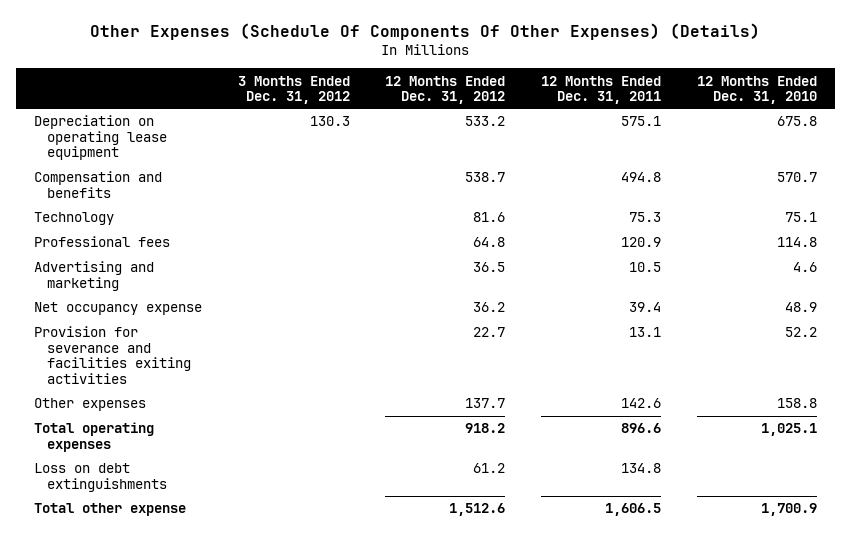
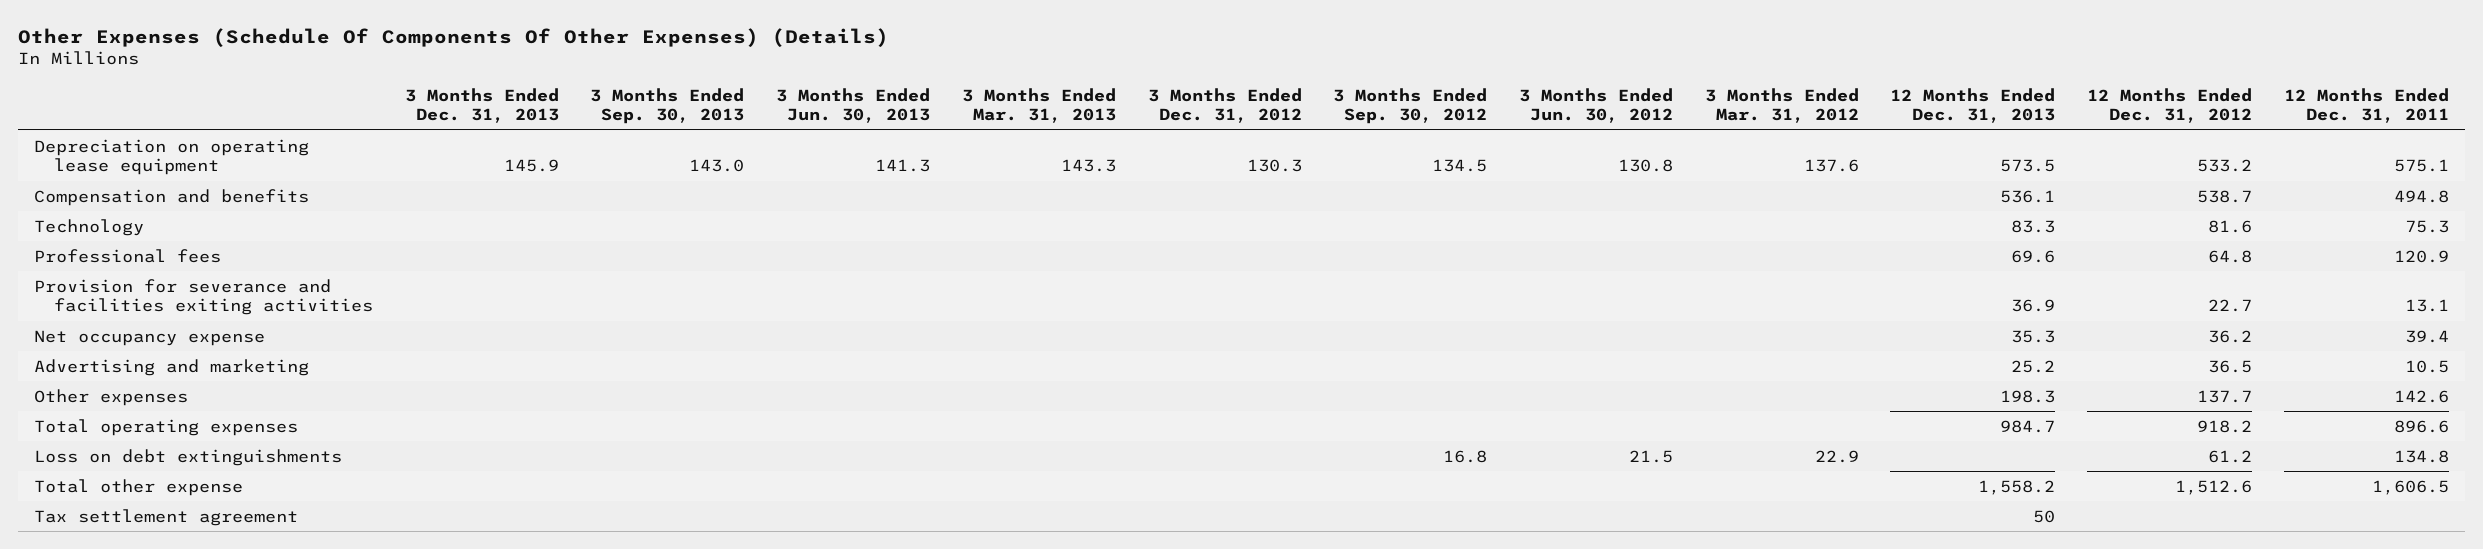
[697,75,818,105] 12 Months Ended Dec. 31, 2010 -> none
none -> [404,87,559,124] 3 Months Ended Dec. 31, 2013
none -> [590,87,745,125] 3 Months Ended Sep. 30, 2013
none -> [776,87,931,124] 3 Months Ended Jun. 30, 2013
none -> [961,87,1116,124] 3 Months Ended Mar. 31, 2013
none -> [1333,87,1488,125] 3 Months Ended Sep. 30, 2012
none -> [1518,87,1673,124] 3 Months Ended Jun. 30, 2012
none -> [1704,87,1859,124] 3 Months Ended Mar. 31, 2012
none -> [1890,87,2056,124] 12 Months Ended Dec. 31, 2013
[33,302,202,316] Net occupancy expense -> [34,329,266,346] Net occupancy expense
[33,261,154,291] Advertising and marketing -> [34,358,310,376] Advertising and marketing
none -> [34,508,299,526] Tax settlement agreement

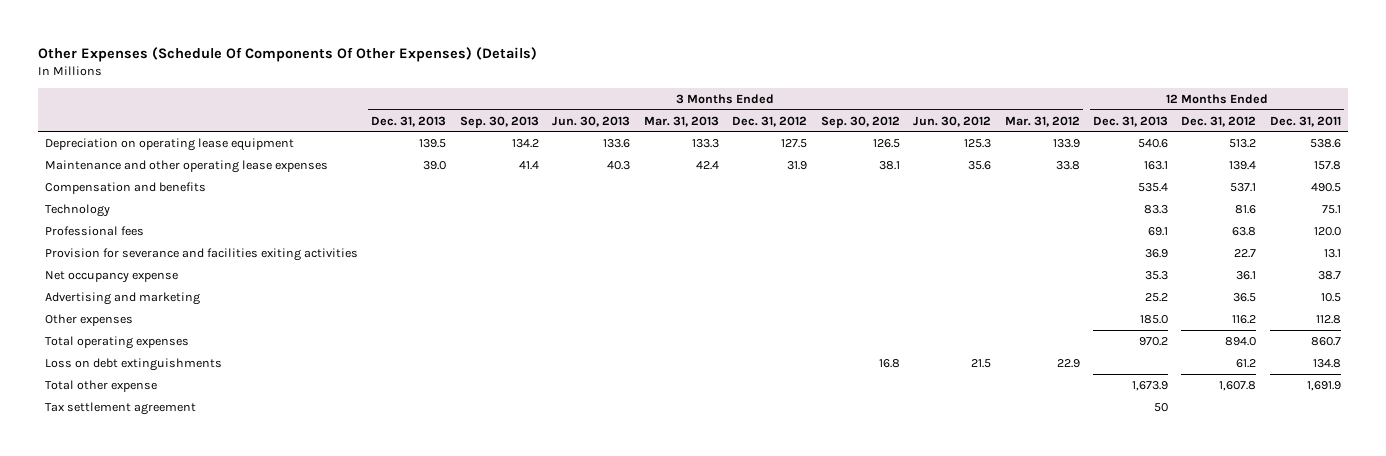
[503,159,559,173] 145.9 -> [419,138,447,148] 139.5
[689,159,745,173] 143.0 -> [511,138,539,148] 134.2
[875,159,931,173] 141.3 -> [603,138,631,148] 133.6
[1060,159,1116,173] 143.3 -> [691,138,719,148] 133.3
[1246,159,1302,173] 130.3 -> [781,138,808,148] 127.5
[1432,159,1488,173] 134.5 -> [872,138,900,148] 126.5
[1617,159,1673,173] 130.8 -> [964,138,992,148] 125.3
[1803,159,1859,173] 137.6 -> [1052,138,1080,148] 133.9
[2000,159,2056,173] 573.5 -> [1138,138,1169,148] 540.6
[2197,159,2253,173] 533.2 -> [1229,138,1257,148] 513.2
[2393,159,2449,173] 575.1 -> [1309,138,1341,148] 538.6
none -> [44,159,328,173] Maintenance and other operating lease expenses
[2000,189,2056,203] 536.1 -> [1138,182,1169,192] 535.4
[2197,189,2253,203] 538.7 -> [1230,182,1257,192] 537.1
[2393,189,2449,203] 494.8 -> [1310,182,1341,192] 490.5
[2404,219,2449,233] 75.3 -> [1321,204,1341,214] 75.1
[2011,249,2056,263] 69.6 -> [1148,226,1169,236] 69.1
[2208,249,2253,263] 64.8 -> [1232,226,1257,236] 63.8
[2393,249,2449,263] 120.9 -> [1313,226,1341,236] 120.0
[2208,329,2253,343] 36.2 -> [1236,270,1257,280] 36.1
[2404,329,2449,343] 39.4 -> [1317,270,1341,280] 38.7
[2000,389,2056,403] 198.3 -> [1140,314,1169,324] 185.0
[2197,389,2253,403] 137.7 -> [1232,314,1257,324] 116.2
[2393,389,2449,403] 142.6 -> [1315,314,1341,324] 112.8
[2000,419,2056,433] 984.7 -> [1139,336,1169,346] 970.2
[2197,419,2253,433] 918.2 -> [1225,336,1257,346] 894.0
[2393,419,2449,433] 896.6 -> [1310,336,1341,346] 860.7
[1978,479,2056,495] 1,558.2 -> [1132,380,1169,391] 1,673.9
[2175,479,2253,495] 1,512.6 -> [1219,380,1257,391] 1,607.8
[2371,479,2449,495] 1,606.5 -> [1306,380,1341,391] 1,691.9

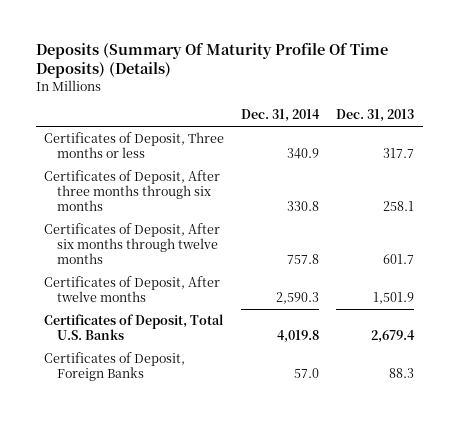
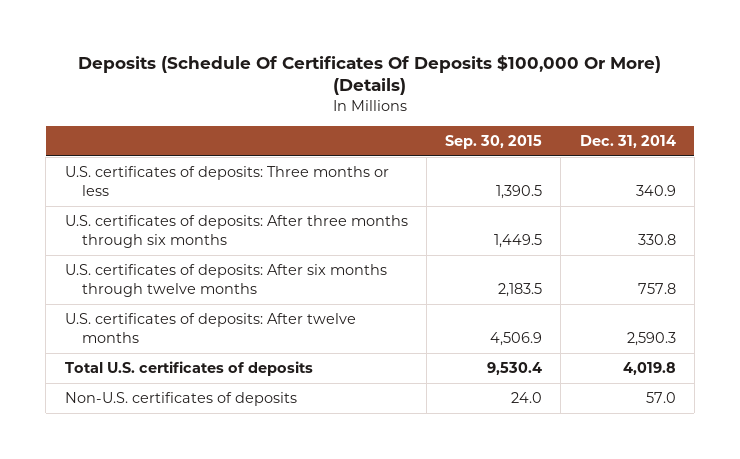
[35,43,388,79] Deposits (Summary Of Maturity Profile Of Time Deposits) (Details) -> [78,54,662,96] Deposits (Schedule Of Certificates Of Deposits $100,000 Or More) (Details)
[336,109,415,123] Dec. 31, 2013 -> none
none -> [445,135,543,150] Sep. 30, 2015
[44,131,225,159] Certificates of Deposit, Three months or less -> [64,166,389,196] U.S. certificates of deposits: Three months or less
[44,169,221,212] Certificates of Deposit, After three months through six months -> [64,215,408,248] U.S. certificates of deposits: After three months through six months
[44,222,221,265] Certificates of Deposit, After six months through twelve months -> [64,264,387,297] U.S. certificates of deposits: After six months through twelve months
[44,275,221,303] Certificates of Deposit, After twelve months -> [64,313,356,343] U.S. certificates of deposits: After twelve months
[44,313,225,341] Certificates of Deposit, Total U.S. Banks -> [64,361,313,377] Total U.S. certificates of deposits
[44,351,186,382] Certificates of Deposit, Foreign Banks -> [64,392,297,407] Non-U.S. certificates of deposits

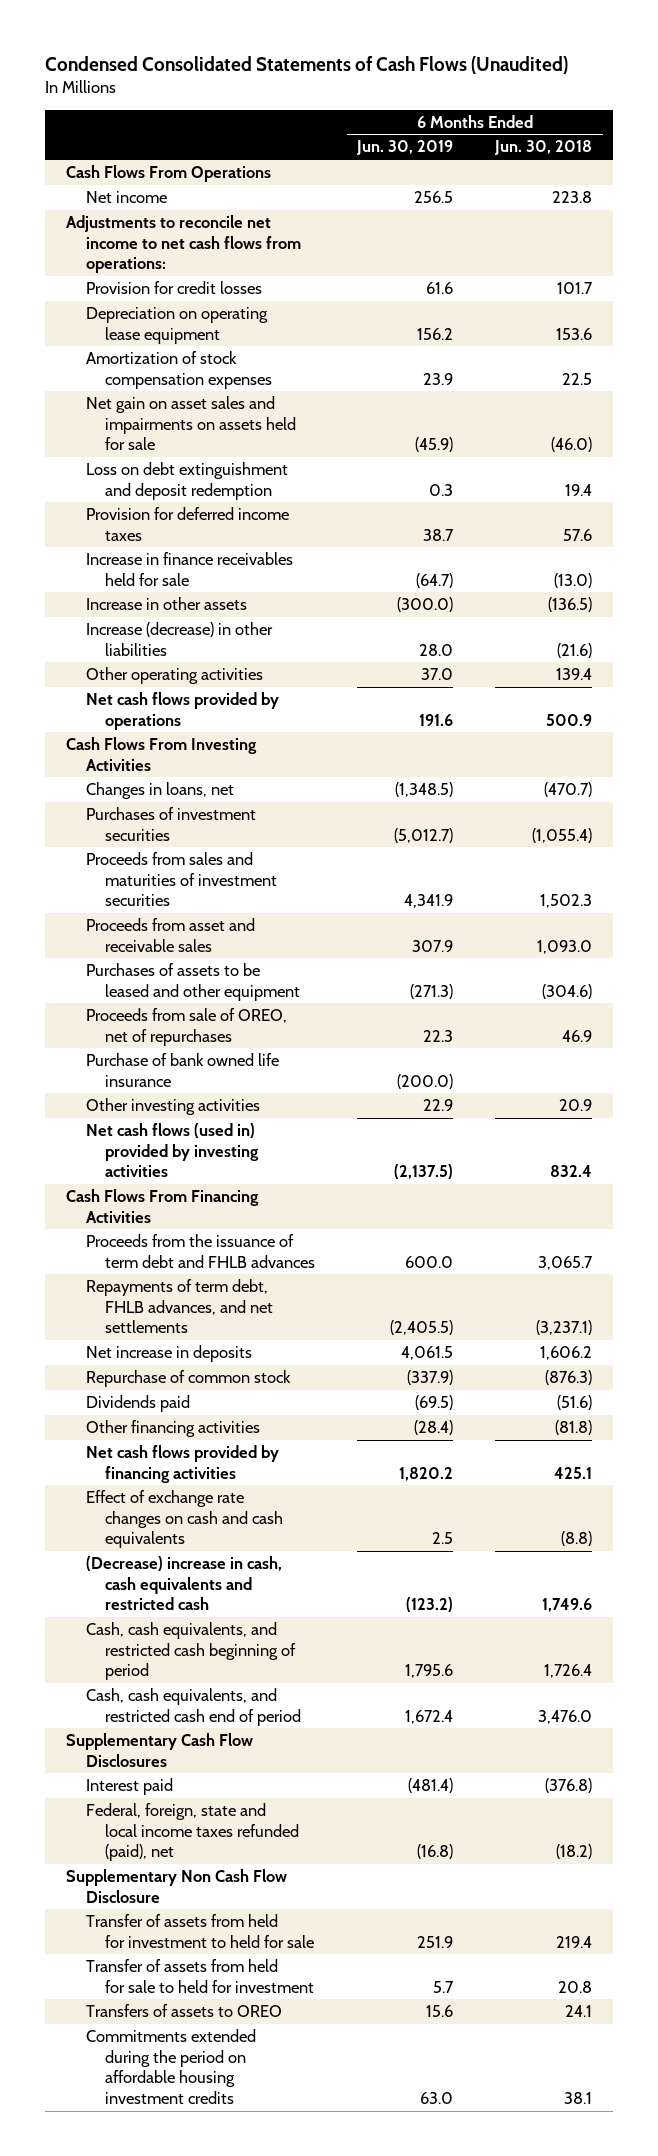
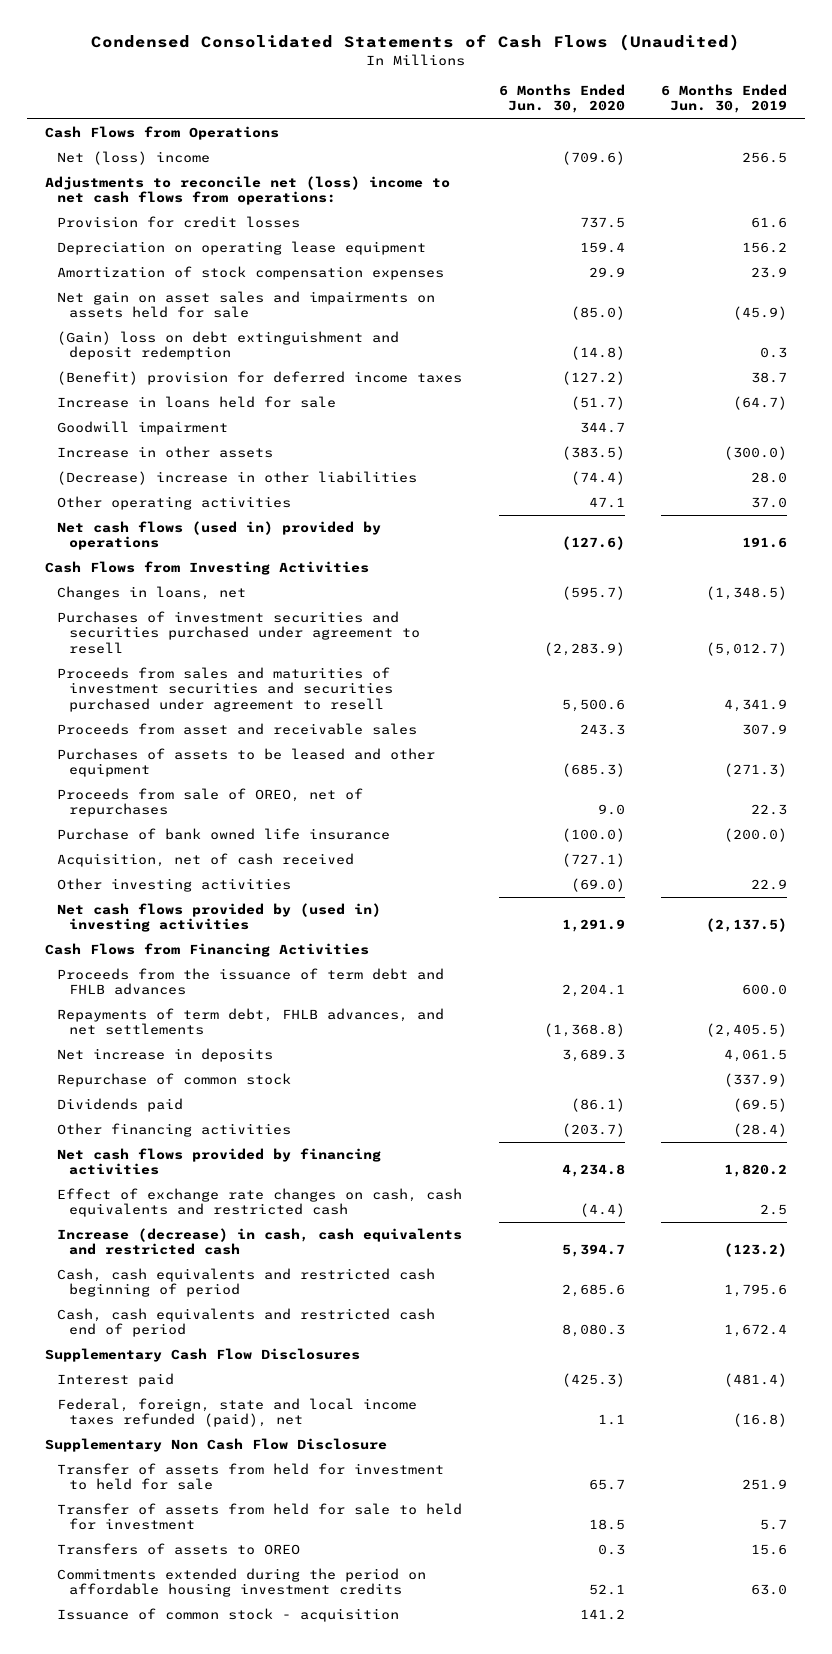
[494,140,593,156] Jun. 30, 2018 -> none
none -> [498,84,625,114] 6 Months Ended Jun. 30, 2020
[65,165,271,183] Cash Flows From Operations -> [45,126,280,141] Cash Flows from Operations
[85,191,167,204] Net income -> [57,151,211,166] Net (loss) income
[65,215,301,274] Adjustments to reconcile net income to net cash flows from operations: -> [45,176,451,206] Adjustments to reconcile net (loss) income to net cash flows from operations:
[85,462,288,500] Loss on debt extinguishment and deposit redemption -> [57,331,400,361] (Gain) loss on debt extinguishment and deposit redemption
[85,507,289,541] Provision for deferred income taxes -> [57,371,463,386] (Benefit) provision for deferred income taxes
[85,552,293,586] Increase in finance receivables held for sale -> [57,396,337,409] Increase in loans held for sale
none -> [57,421,229,436] Goodwill impairment
[85,622,273,656] Increase (decrease) in other liabilities -> [57,471,418,486] (Decrease) increase in other liabilities
[85,692,279,730] Net cash flows provided by operations -> [57,521,382,551] Net cash flows (used in) provided by operations
[65,737,257,771] Cash Flows From Investing Activities -> [45,561,370,576] Cash Flows from Investing Activities
[85,807,256,841] Purchases of investment securities -> [57,611,420,654] Purchases of investment securities and securities purchased under agreement to resell
[85,852,278,907] Proceeds from sales and maturities of investment securities -> [57,667,393,712] Proceeds from sales and maturities of investment securities and securities purchased under agreement to resell
none -> [57,853,355,868] Acquisition, net of cash received
[85,1123,260,1178] Net cash flows (used in) provided by investing activities -> [57,903,382,933] Net cash flows provided by (used in) investing activities
[65,1189,259,1223] Cash Flows From Financing Activities -> [45,943,370,958] Cash Flows from Financing Activities
[85,1490,284,1549] Effect of exchange rate changes on cash and cash equivalents -> [57,1188,463,1218] Effect of exchange rate changes on cash, cash equivalents and restricted cash
[85,1556,282,1611] (Decrease) increase in cash, cash equivalents and restricted cash -> [57,1228,463,1256] Increase (decrease) in cash, cash equivalents and restricted cash
[85,1622,297,1681] Cash, cash equivalents, and restricted cash beginning of period -> [57,1268,436,1298] Cash, cash equivalents and restricted cash beginning of period
[85,1688,302,1726] Cash, cash equivalents, and restricted cash end of period -> [57,1308,436,1338] Cash, cash equivalents and restricted cash end of period
none -> [57,1608,400,1623] Issuance of common stock - acquisition

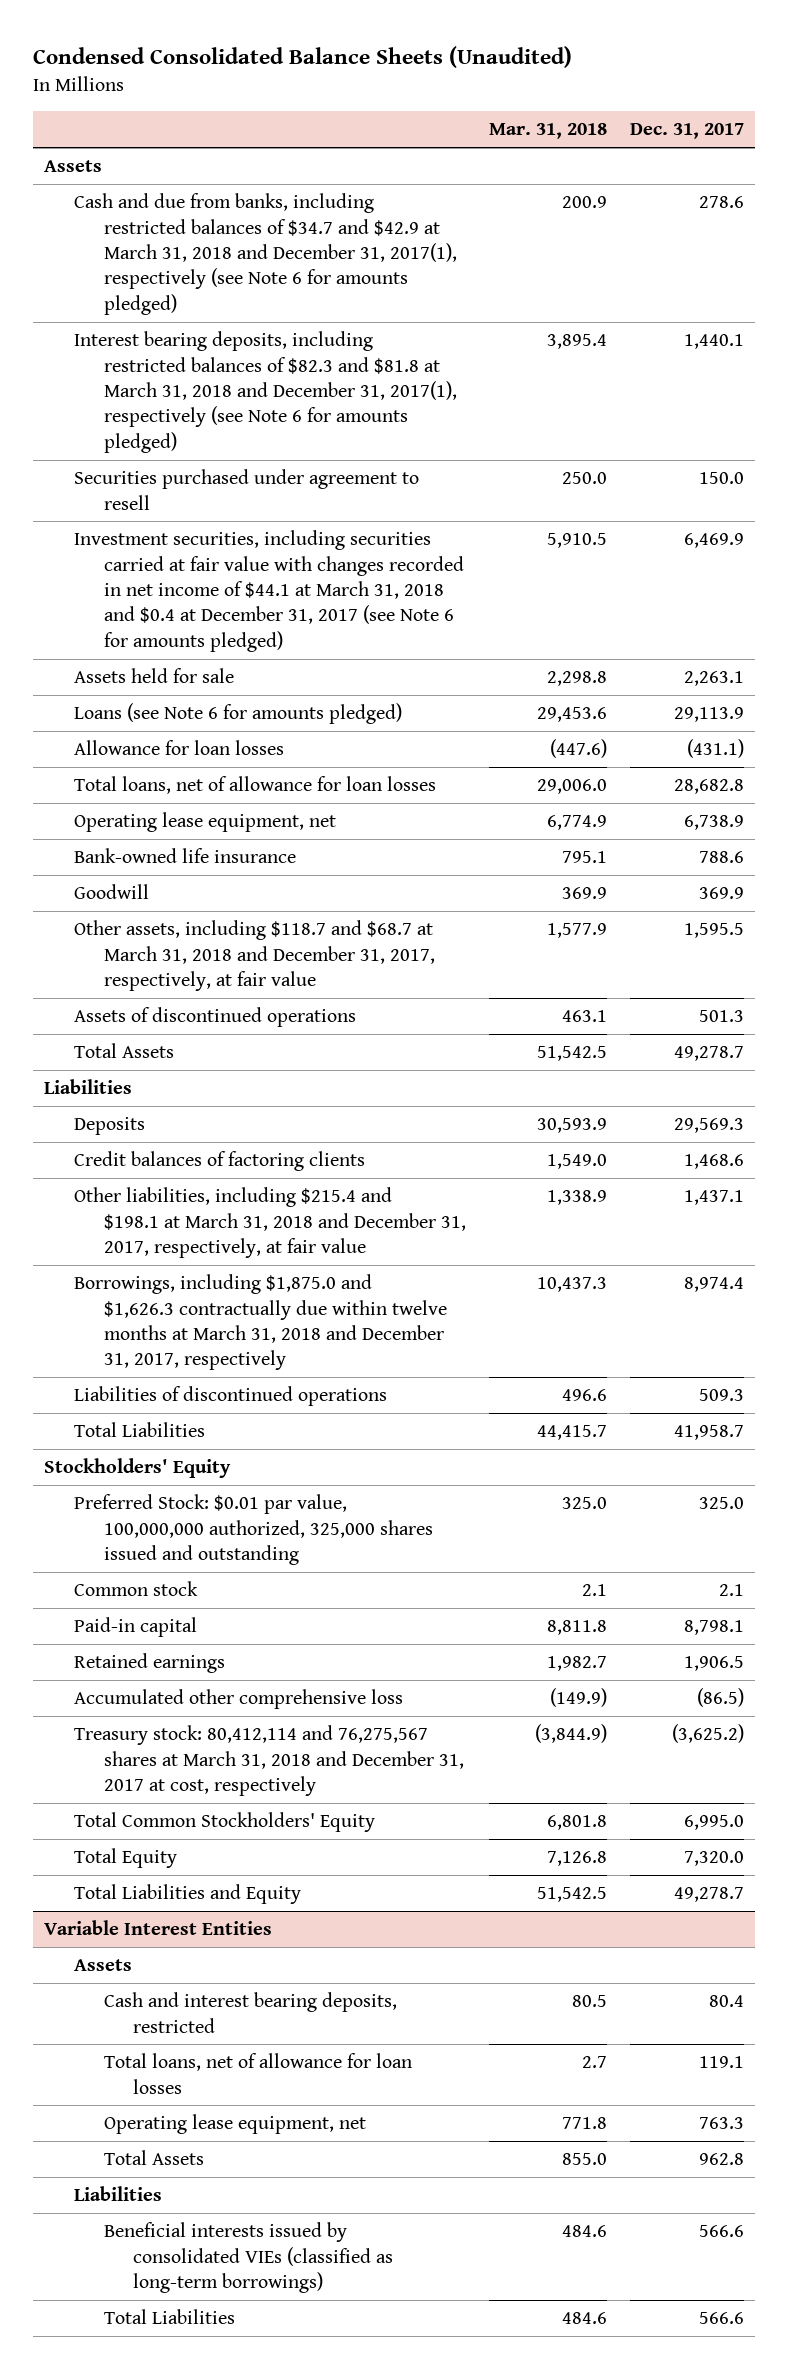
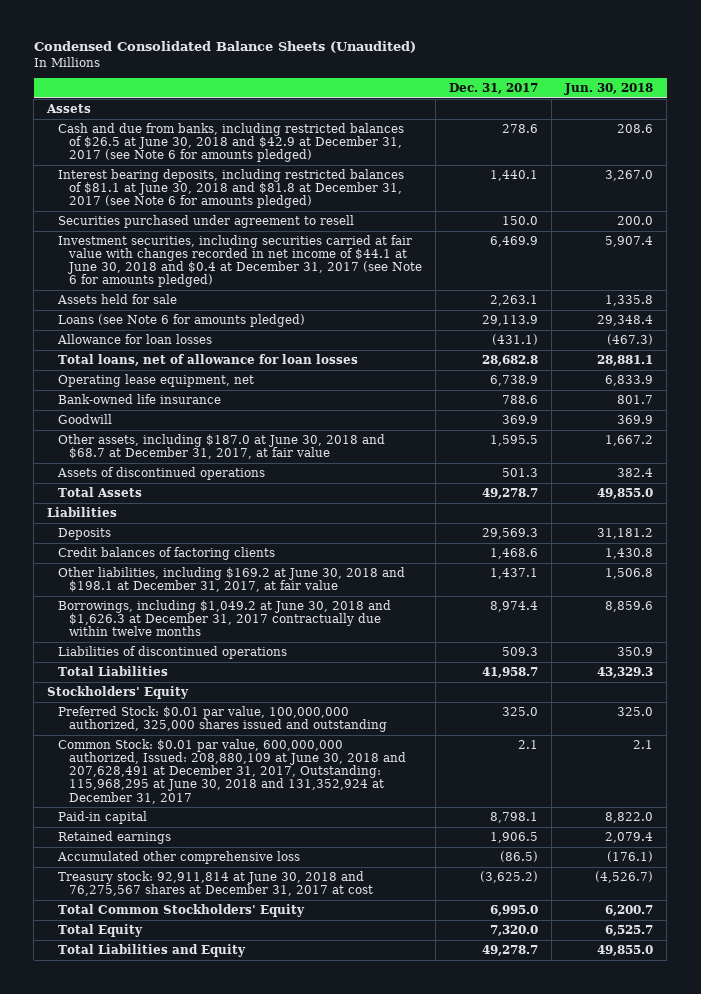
[488,123,607,140] Mar. 31, 2018 -> none
none -> [564,82,654,95] Jun. 30, 2018
[73,193,457,315] Cash and due from banks, including restricted balances of $34.7 and $42.9 at March 31, 2018 and December 31, 2017(1), respectively (see Note 6 for amounts pledged) -> [58,123,405,163] Cash and due from banks, including restricted balances of $26.5 at June 30, 2018 and $42.9 at December 31, 2017 (see Note 6 for amounts pledged)
[73,331,457,453] Interest bearing deposits, including restricted balances of $82.3 and $81.8 at March 31, 2018 and December 31, 2017(1), respectively (see Note 6 for amounts pledged) -> [58,169,405,209] Interest bearing deposits, including restricted balances of $81.1 at June 30, 2018 and $81.8 at December 31, 2017 (see Note 6 for amounts pledged)
[73,530,464,652] Investment securities, including securities carried at fair value with changes recorded in net income of $44.1 at March 31, 2018 and $0.4 at December 31, 2017 (see Note 6 for amounts pledged) -> [58,235,422,288] Investment securities, including securities carried at fair value with changes recorded in net income of $44.1 at June 30, 2018 and $0.4 at December 31, 2017 (see Note 6 for amounts pledged)
[73,920,435,992] Other assets, including $118.7 and $68.7 at March 31, 2018 and December 31, 2017, respectively, at fair value -> [58,434,386,460] Other assets, including $187.0 at June 30, 2018 and $68.7 at December 31, 2017, at fair value
[73,1187,466,1259] Other liabilities, including $215.4 and $198.1 at March 31, 2018 and December 31, 2017, respectively, at fair value -> [58,567,406,593] Other liabilities, including $169.2 at June 30, 2018 and $198.1 at December 31, 2017, at fair value
[73,1274,447,1371] Borrowings, including $1,875.0 and $1,626.3 contractually due within twelve months at March 31, 2018 and December 31, 2017, respectively -> [58,600,392,637] Borrowings, including $1,049.2 at June 30, 2018 and $1,626.3 at December 31, 2017 contractually due within twelve months
[73,1581,198,1597] Common stock -> [58,739,406,804] Common Stock: $0.01 par value, 600,000,000 authorized, Issued: 208,880,109 at June 30, 2018 and 207,628,491 at December 31, 2017, Outstanding: 115,968,295 at June 30, 2018 and 131,352,924 at December 31, 2017
[73,1725,464,1797] Treasury stock: 80,412,114 and 76,275,567 shares at March 31, 2018 and December 31, 2017 at cost, respectively -> [58,871,373,897] Treasury stock: 92,911,814 at June 30, 2018 and 76,275,567 shares at December 31, 2017 at cost
[44,1920,273,1936] Variable Interest Entities -> none
[73,1959,132,1972] Assets -> none
[103,1992,397,2033] Cash and interest bearing deposits, restricted -> none
[103,2053,412,2094] Total loans, net of allowance for loan losses -> none
[103,2114,366,2135] Operating lease equipment, net -> none
[103,2150,204,2166] Total Assets -> none
[73,2186,162,2202] Liabilities -> none
[103,2222,394,2294] Beneficial interests issued by consolidated VIEs (classified as long-term borrowings) -> none
[103,2309,235,2325] Total Liabilities -> none

